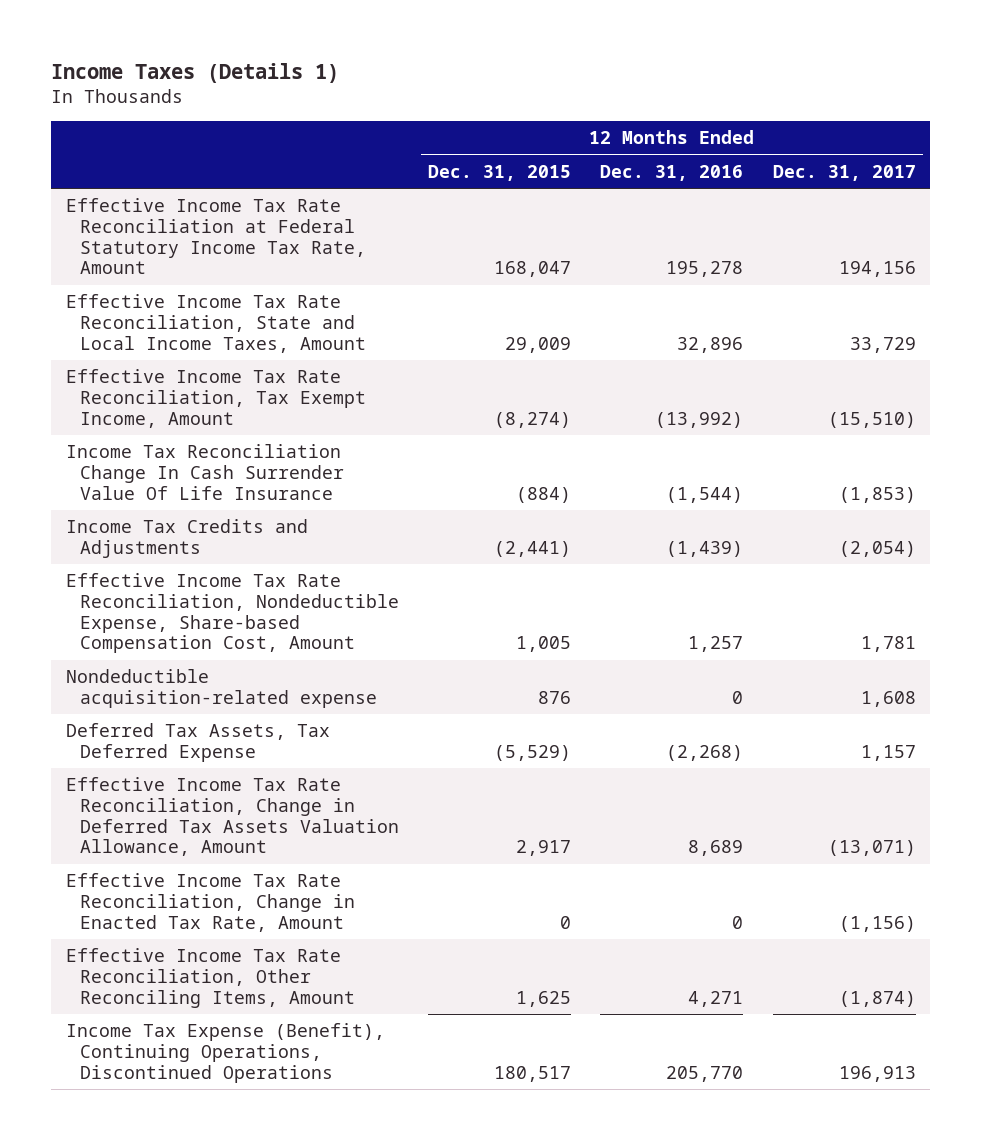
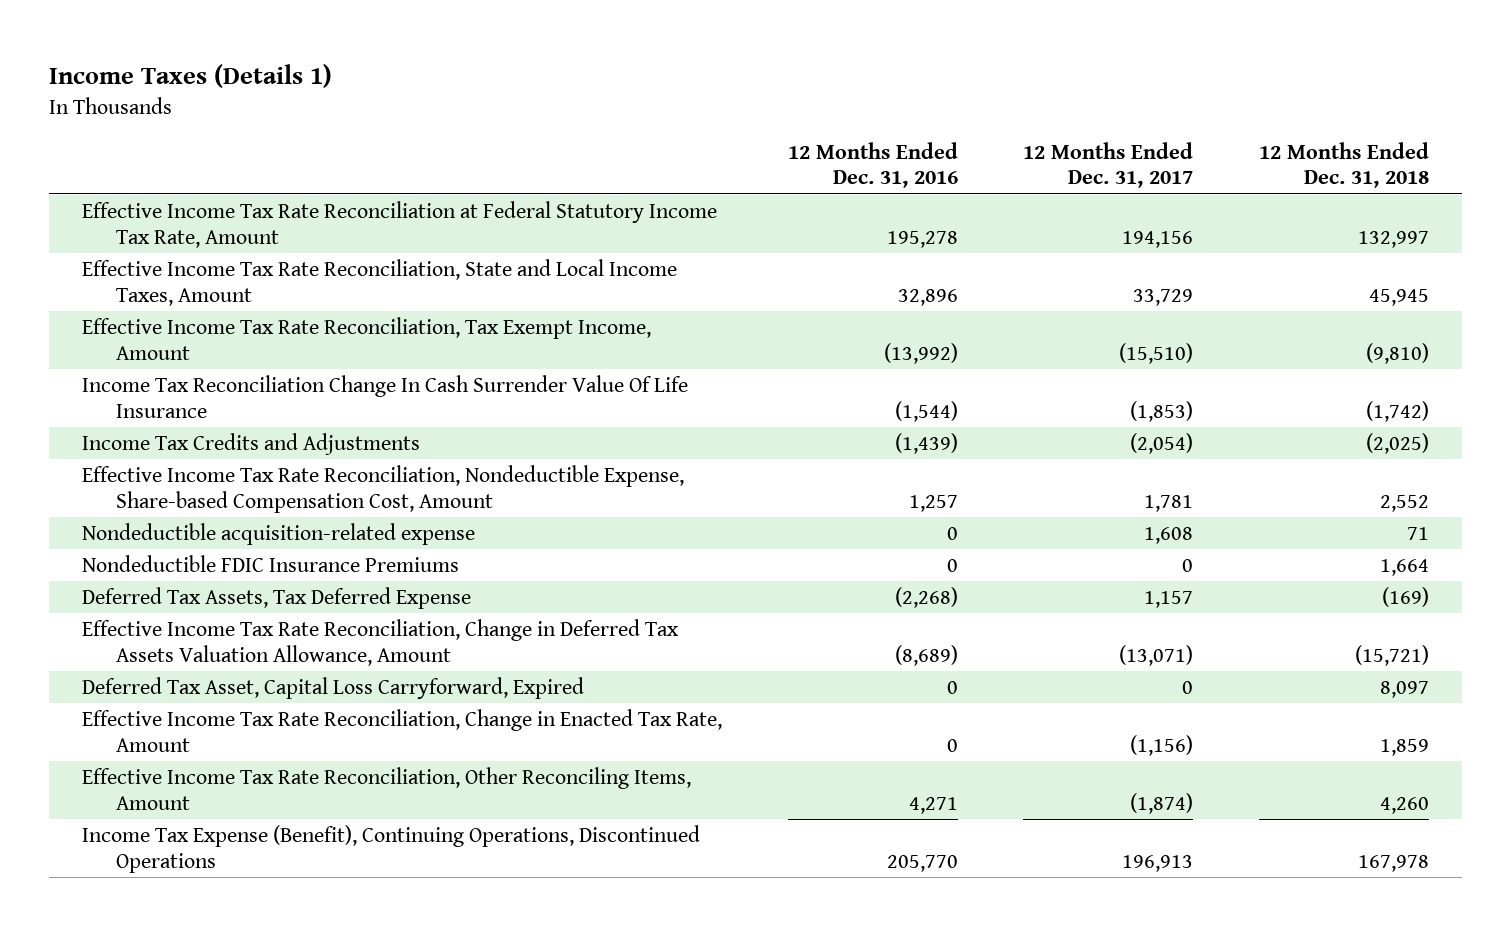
[428,164,572,181] Dec. 31, 2015 -> none
none -> [1259,141,1430,189] 12 Months Ended Dec. 31, 2018
none -> [82,554,460,572] Nondeductible FDIC Insurance Premiums
[688,840,744,857] 8,689 -> [894,644,958,666] (8,689)
none -> [82,676,585,699] Deferred Tax Asset, Capital Loss Carryforward, Expired

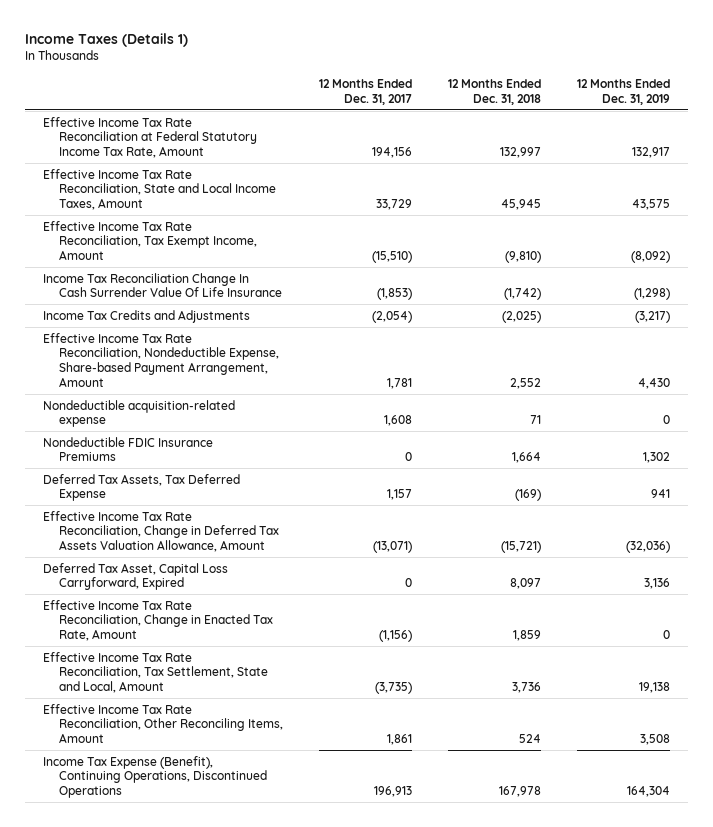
[787,141,958,189] 12 Months Ended Dec. 31, 2016 -> none
none -> [576,79,670,105] 12 Months Ended Dec. 31, 2019
[82,464,685,513] Effective Income Tax Rate Reconciliation, Nondeductible Expense, Share-based Compensation Cost, Amount -> [42,332,280,387] Effective Income Tax Rate Reconciliation, Nondeductible Expense, Share-based Payment Arrangement, Amount
none -> [42,651,269,694] Effective Income Tax Rate Reconciliation, Tax Settlement, State and Local, Amount
[1130,792,1194,814] (1,874) -> [387,734,413,746] 1,861
[1380,796,1430,814] 4,260 -> [519,734,542,744] 524

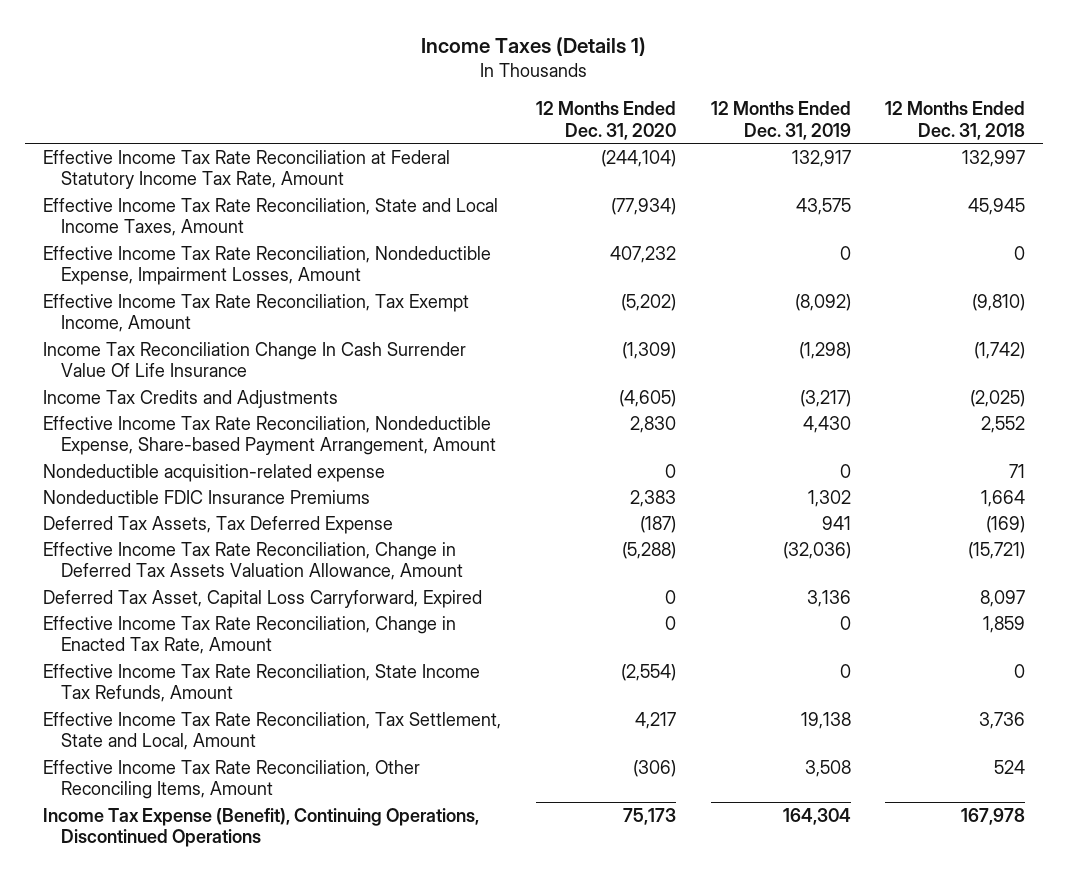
[319,79,413,105] 12 Months Ended Dec. 31, 2017 -> none
none -> [535,101,676,140] 12 Months Ended Dec. 31, 2020
none -> [42,245,491,286] Effective Income Tax Rate Reconciliation, Nondeductible Expense, Impairment Losses, Amount
none -> [42,663,480,703] Effective Income Tax Rate Reconciliation, State Income Tax Refunds, Amount

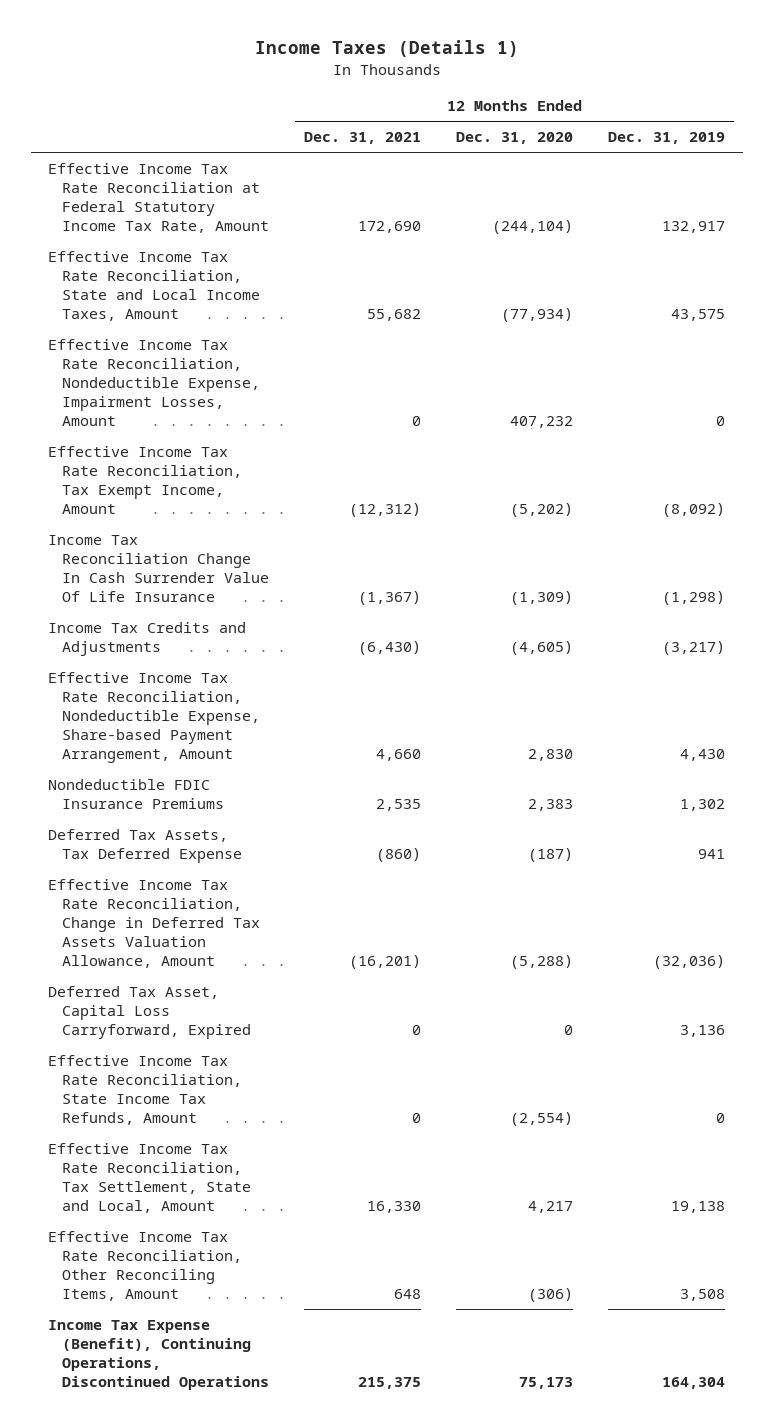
[885,101,1026,140] 12 Months Ended Dec. 31, 2018 -> none
none -> [303,132,421,145] Dec. 31, 2021
[42,463,385,482] Nondeductible acquisition-related expense -> none
[42,615,456,655] Effective Income Tax Rate Reconciliation, Change in Enacted Tax Rate, Amount -> none

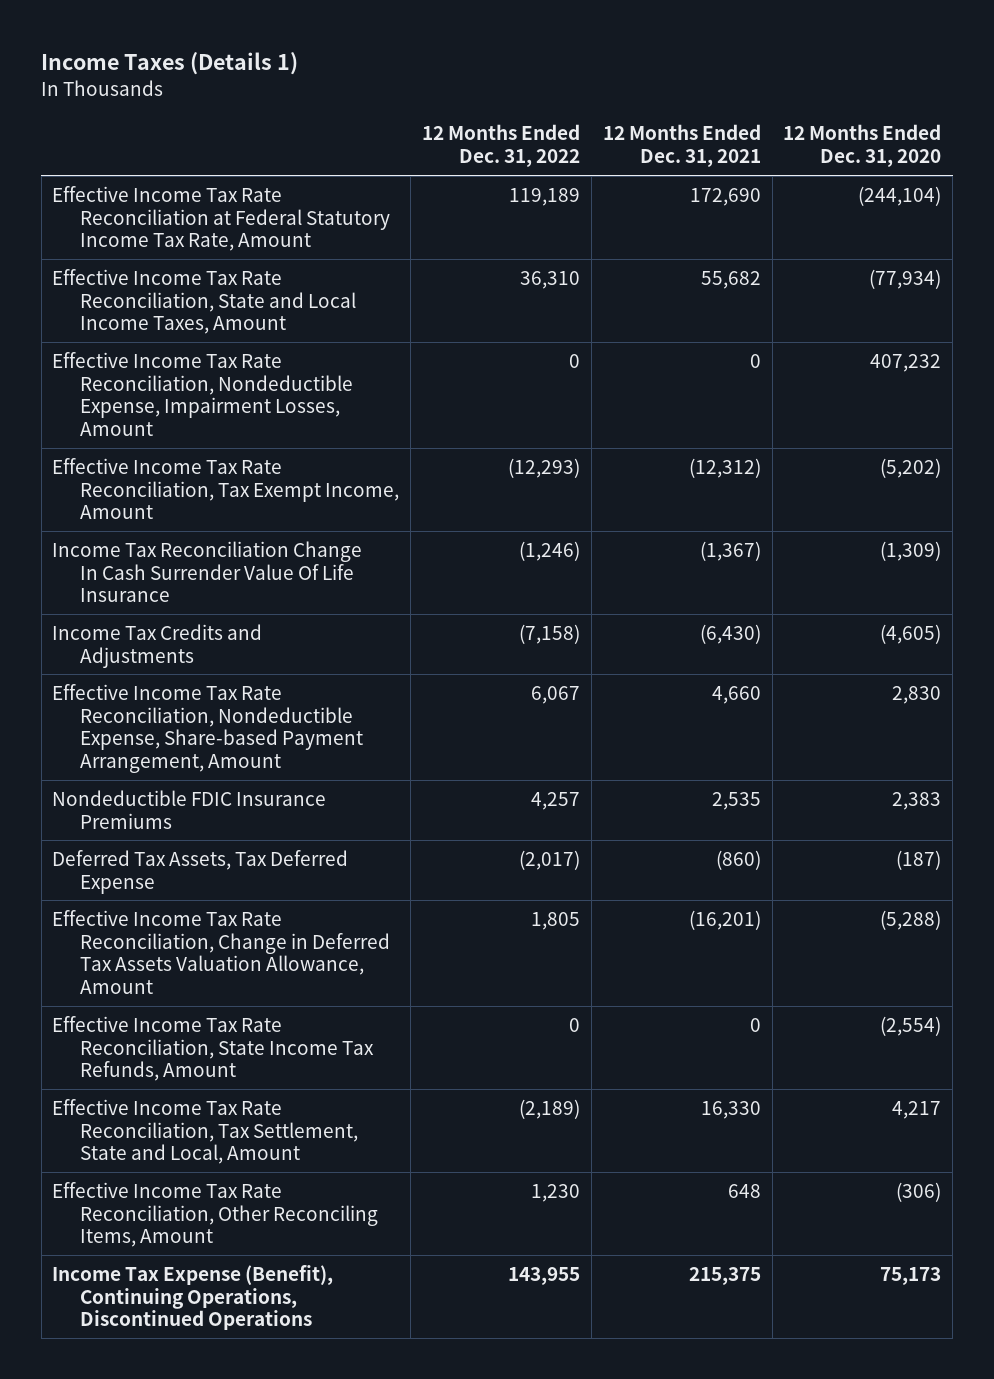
[608,132,726,145] Dec. 31, 2019 -> none
none -> [421,124,580,168] 12 Months Ended Dec. 31, 2022
[48,986,251,1039] Deferred Tax Asset, Capital Loss Carryforward, Expired -> none

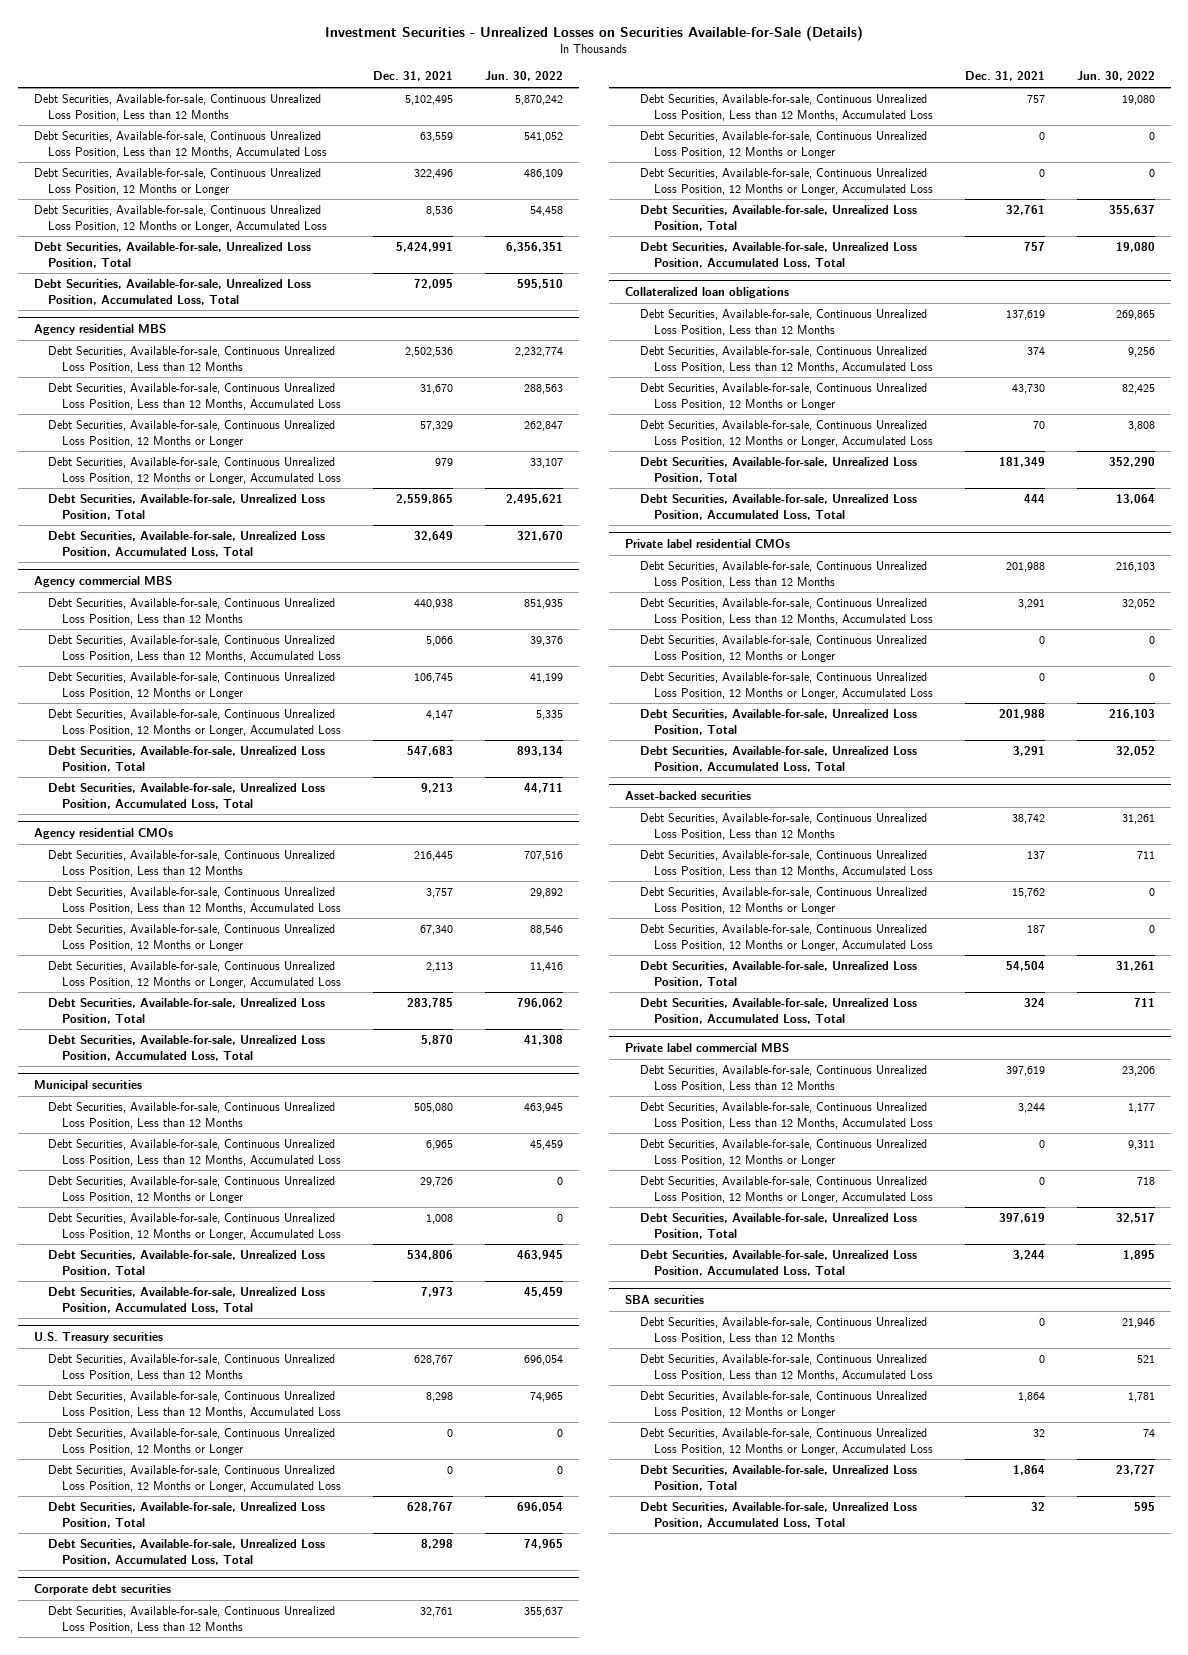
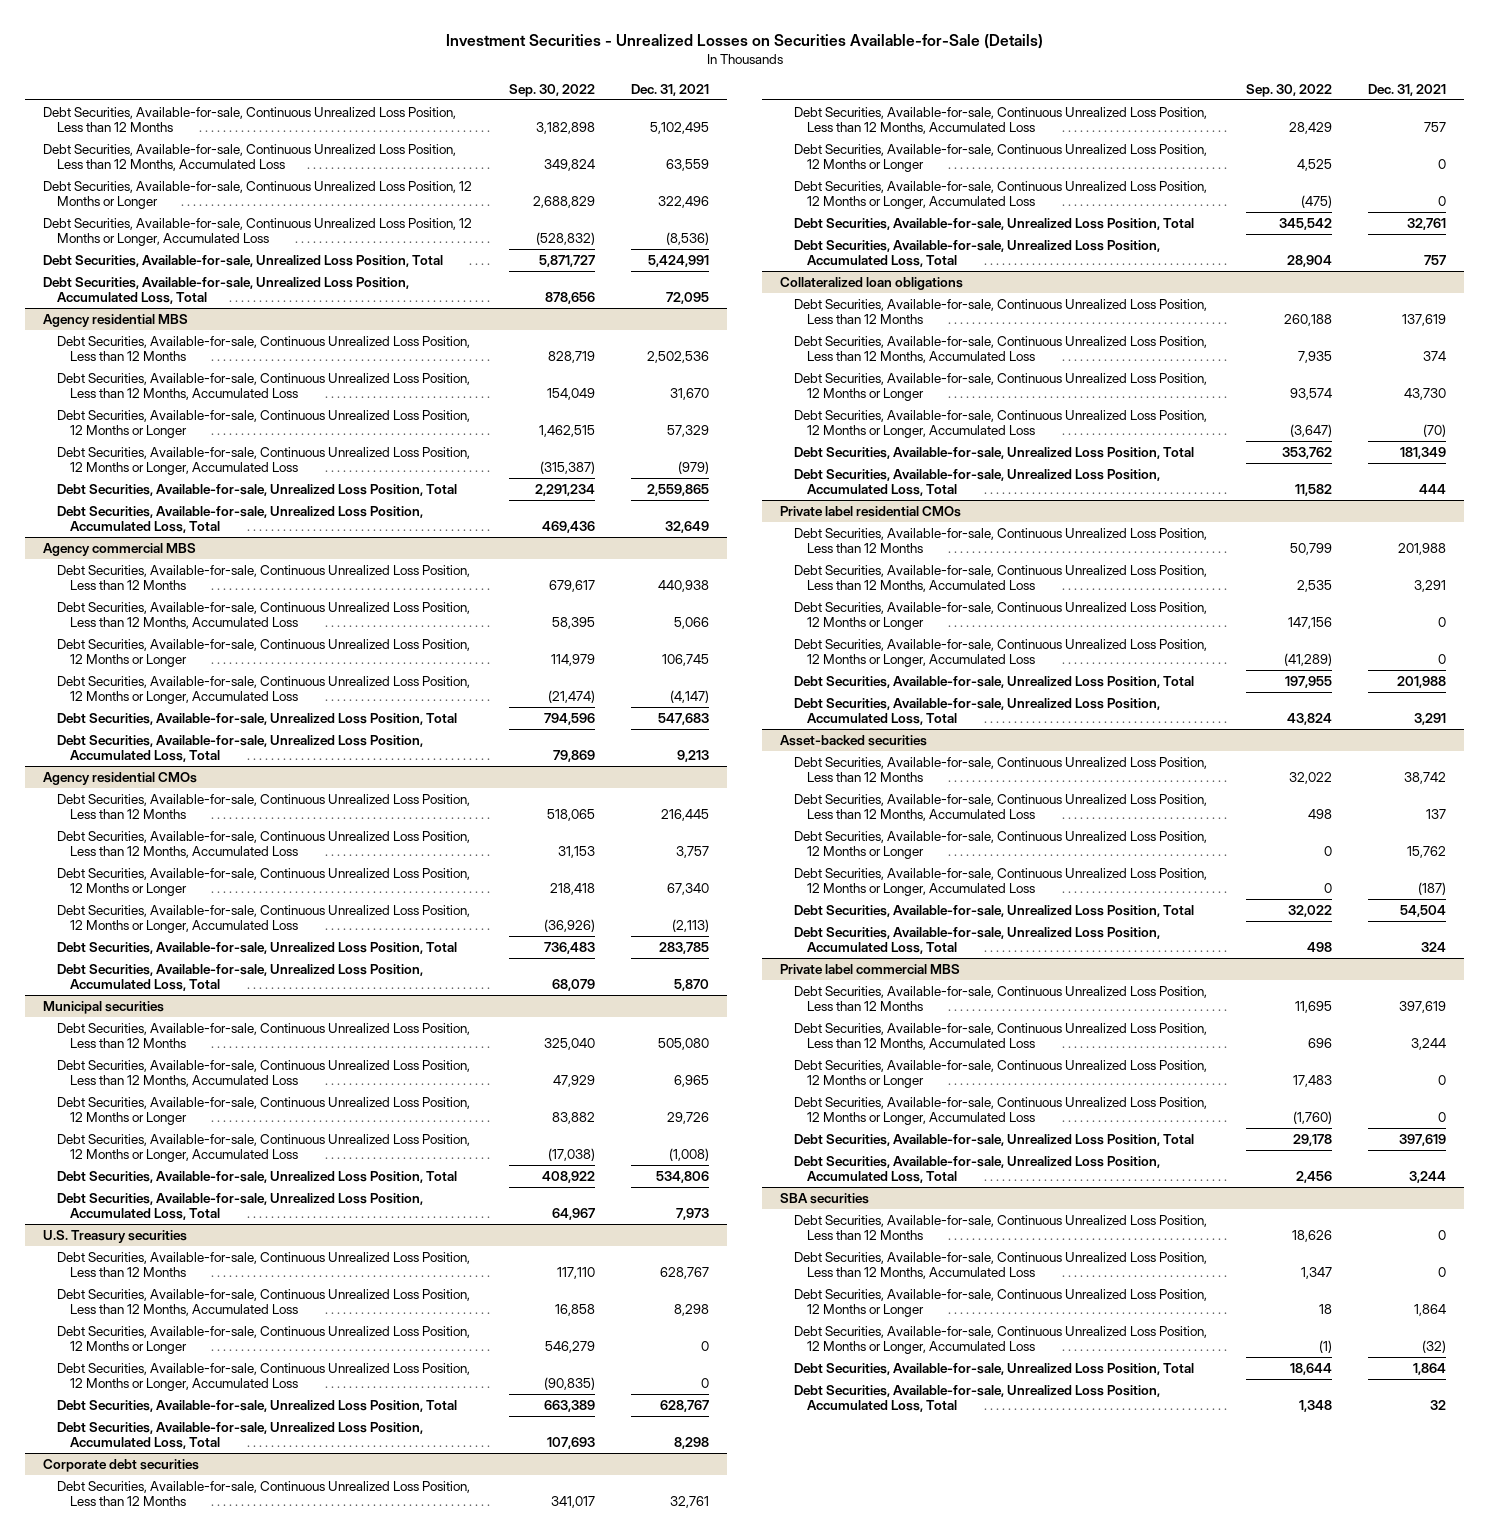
[484,71,563,82] Jun. 30, 2022 -> none
none -> [508,83,595,97] Sep. 30, 2022
[426,206,454,217] 8,536 -> [666,232,710,246] (8,536)
[435,458,454,467] 979 -> [678,461,710,475] (979)
[426,710,454,721] 4,147 -> [670,690,710,704] (4,147)
[426,962,454,973] 2,113 -> [672,919,710,933] (2,113)
[426,1214,454,1225] 1,008 -> [669,1148,710,1162] (1,008)
[1032,421,1045,430] 70 -> [1423,424,1447,438] (70)
[1026,925,1045,934] 187 -> [1418,882,1447,896] (187)
[1032,1429,1045,1438] 32 -> [1422,1340,1447,1354] (32)

